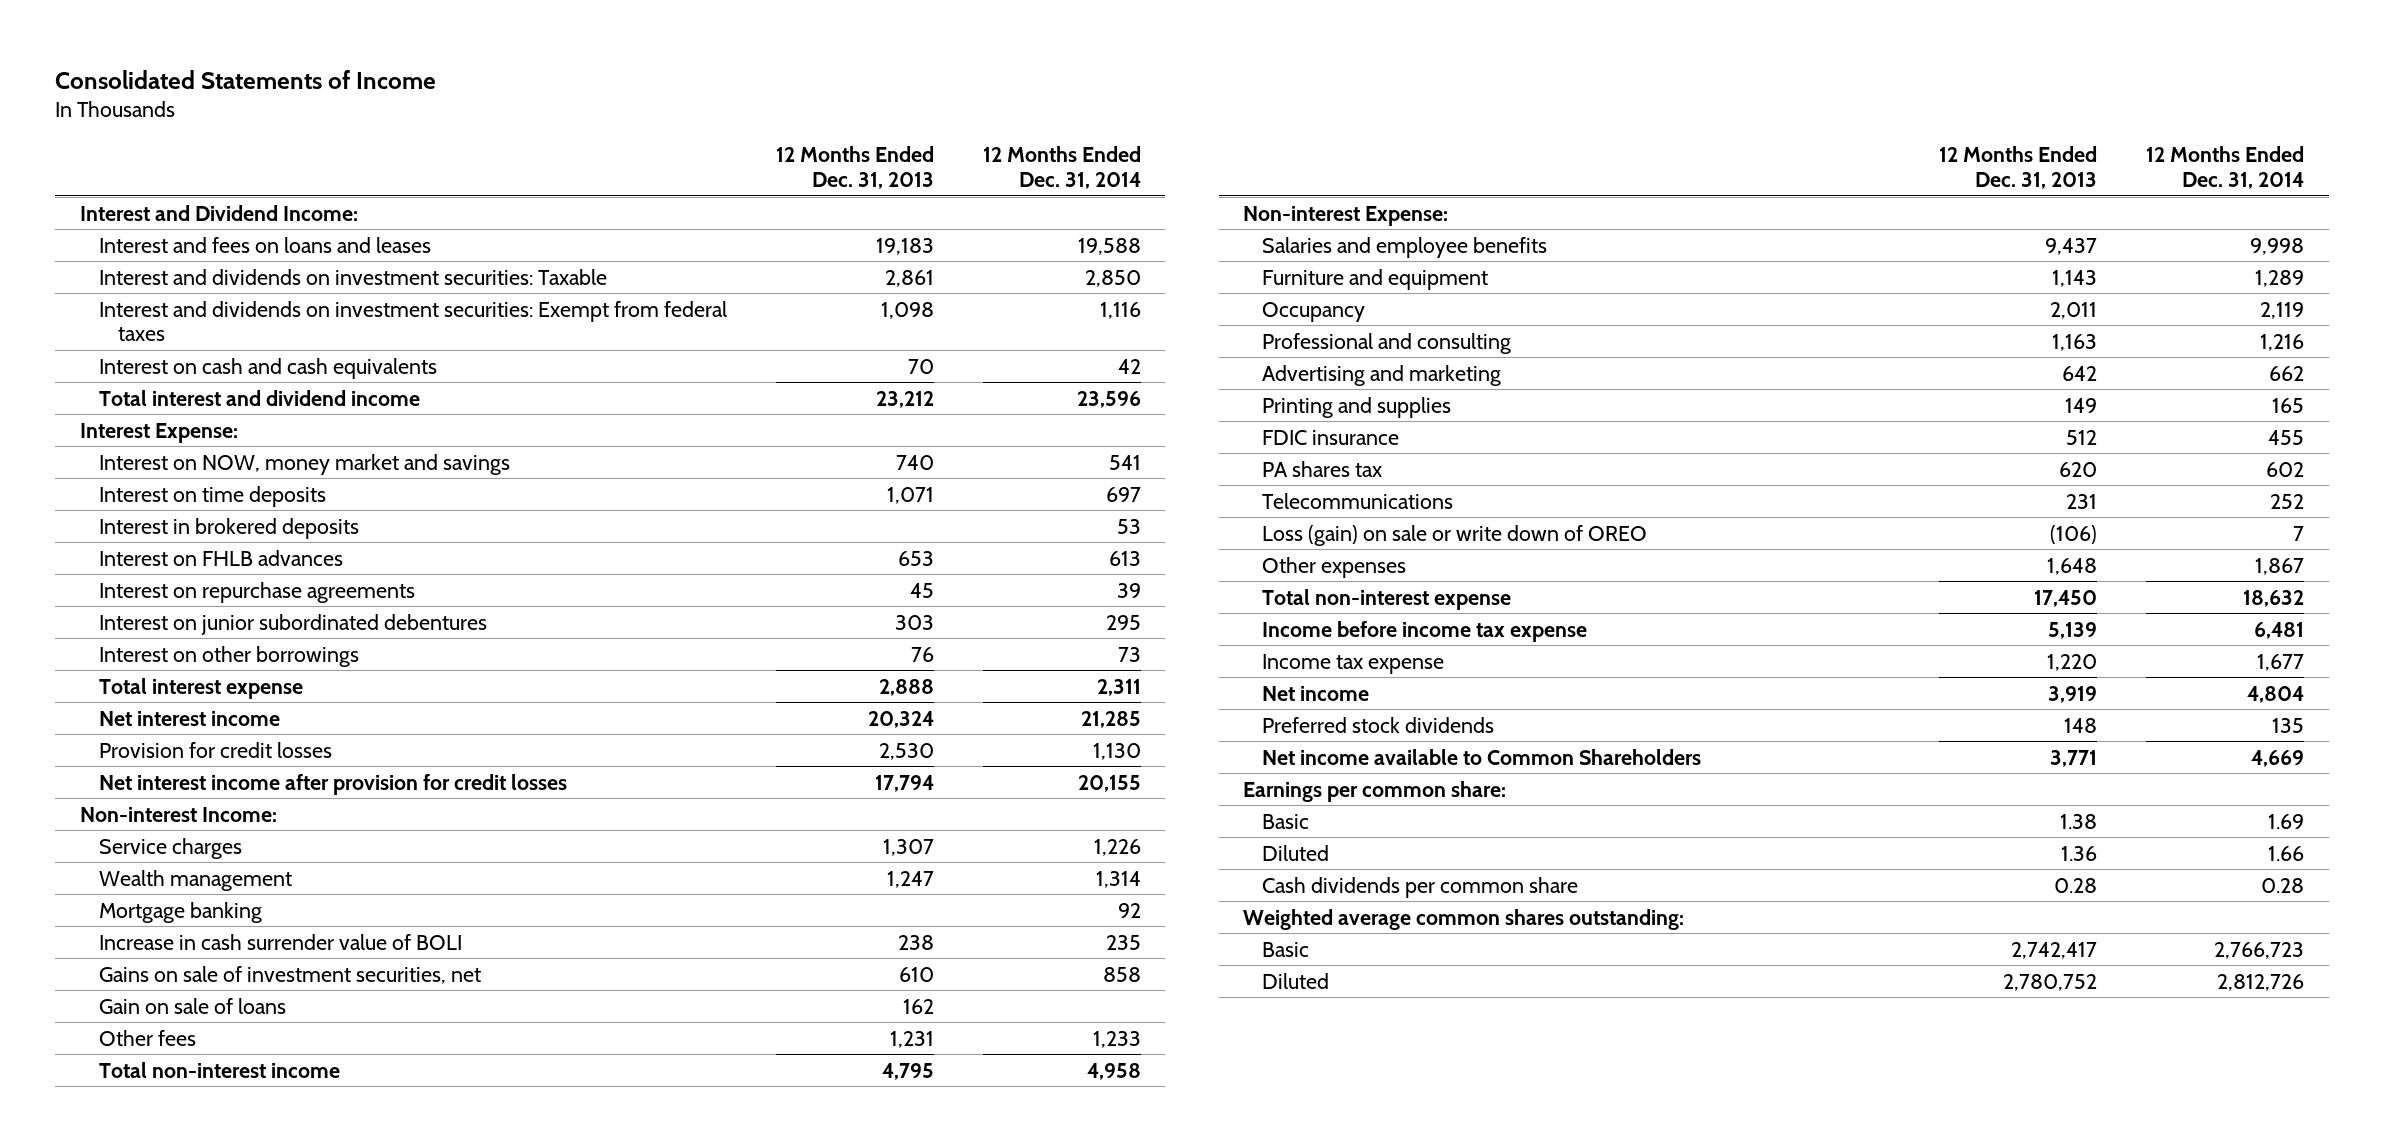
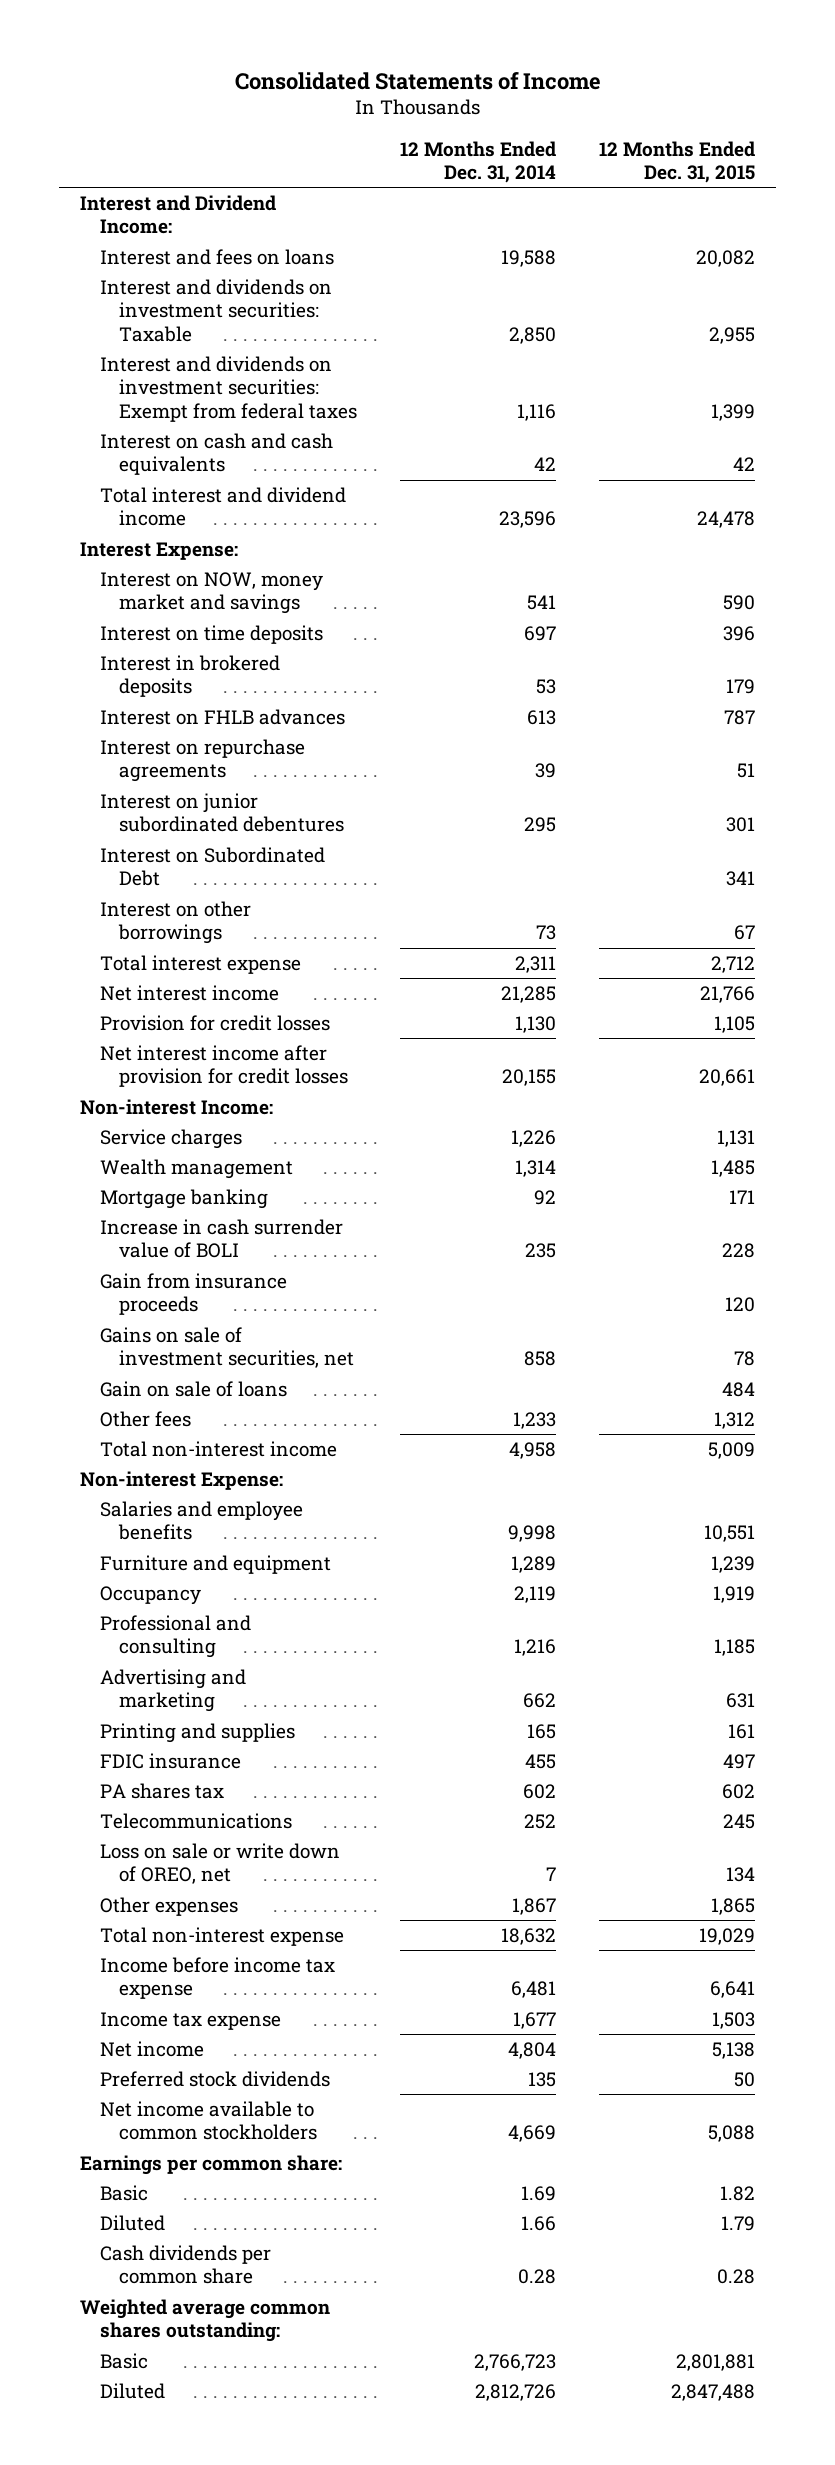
[775,146,934,190] 12 Months Ended Dec. 31, 2013 -> none
none -> [598,140,755,183] 12 Months Ended Dec. 31, 2015
[99,236,432,253] Interest and fees on loans and leases -> [99,249,334,266] Interest and fees on loans
none -> [99,847,325,887] Interest on Subordinated Debt
none -> [99,1273,287,1316] Gain from insurance proceeds
[1262,524,1648,546] Loss (gain) on sale or write down of OREO -> [99,1843,340,1885] Loss on sale or write down of OREO, net
[1262,748,1702,765] Net income available to Common Shareholders -> [99,2101,318,2141] Net income available to common stockholders

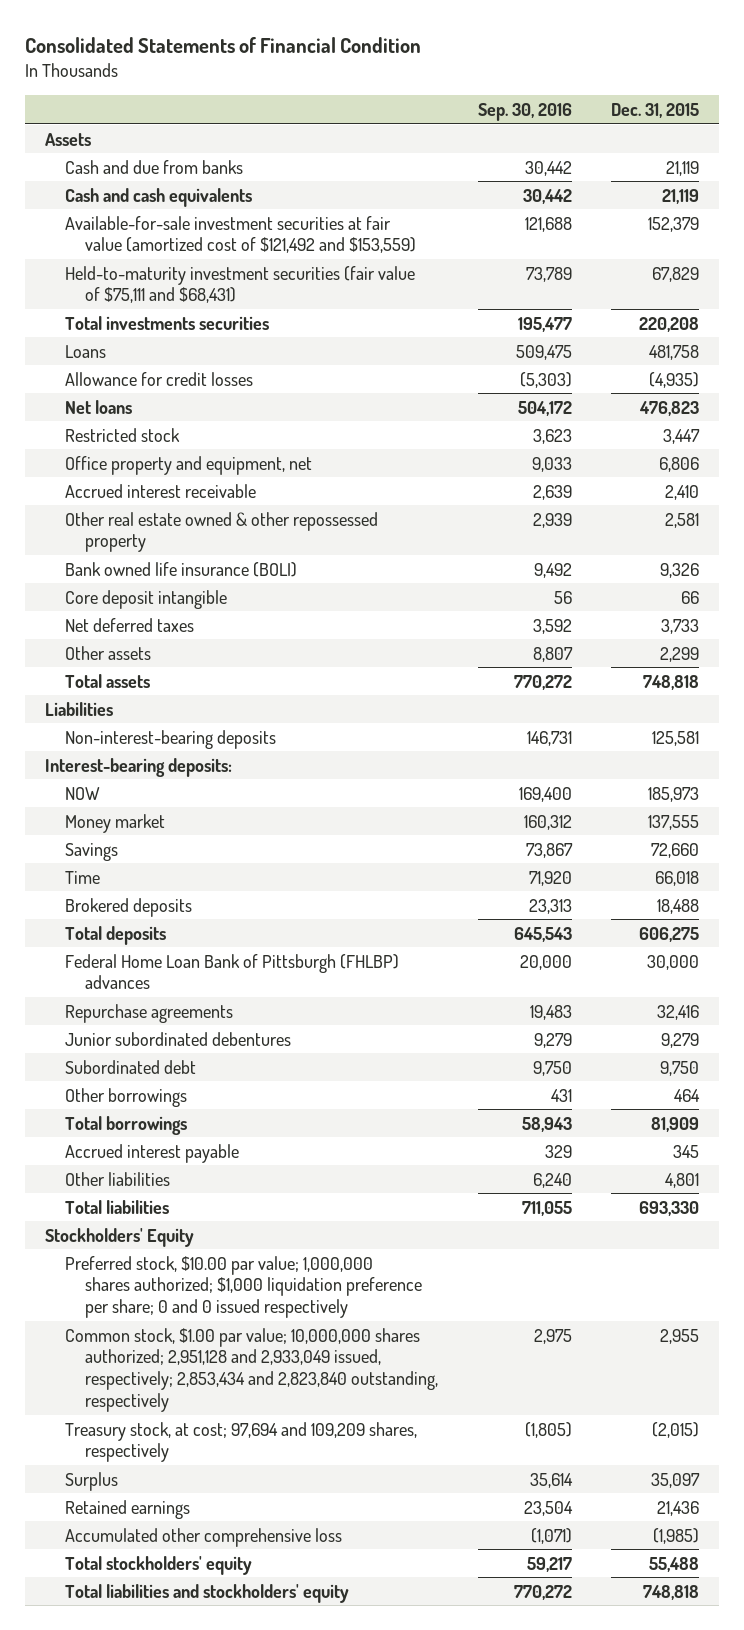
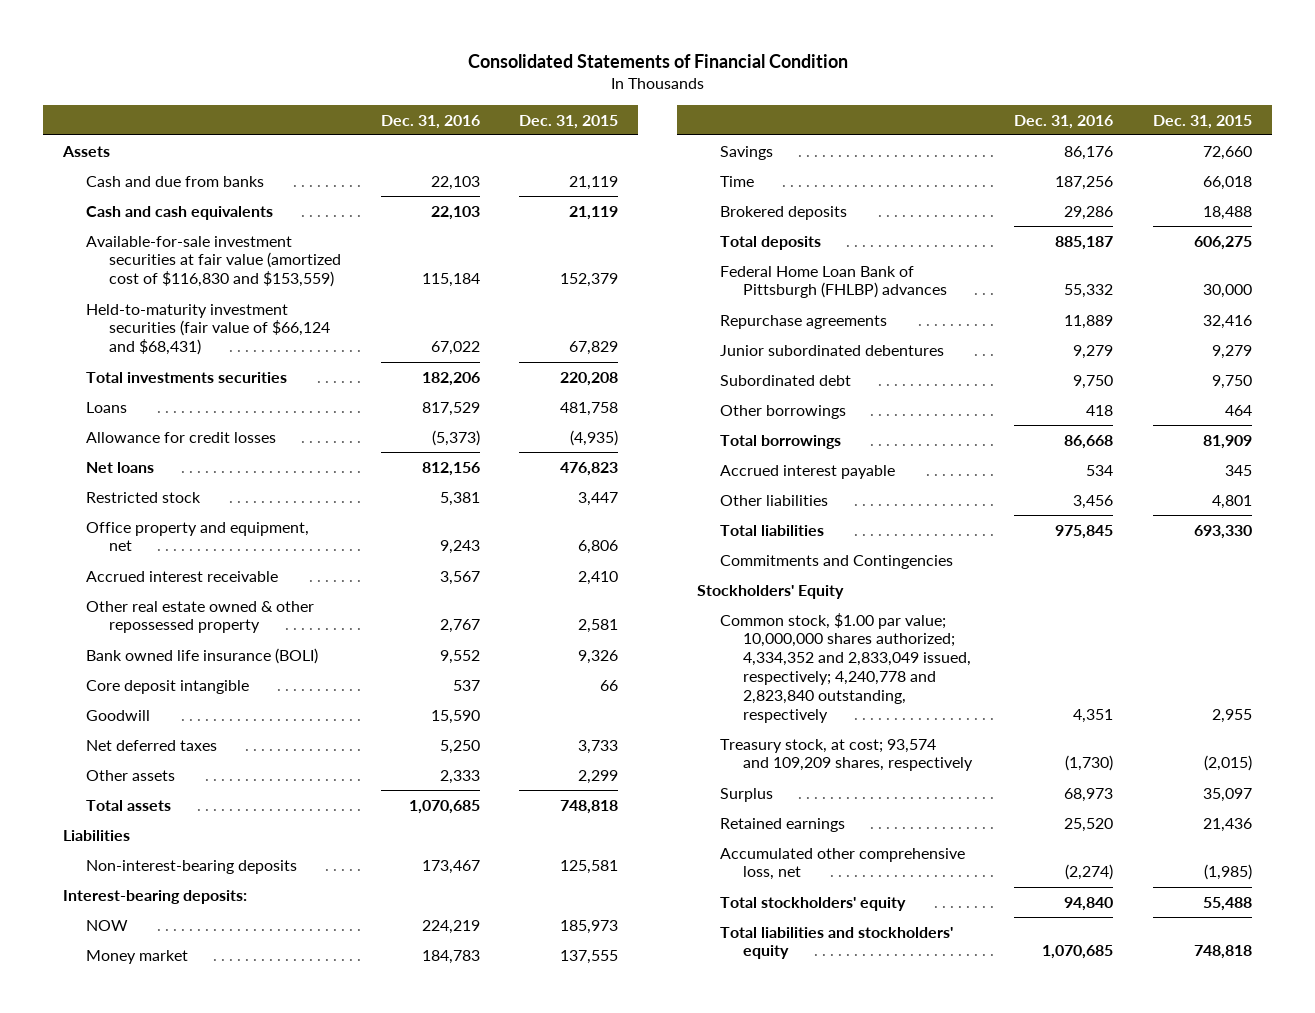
[477,103,572,122] Sep. 30, 2016 -> none
none -> [380,114,480,129] Dec. 31, 2016
[65,215,417,254] Available-for-sale investment securities at fair value (amortized cost of $121,492 and $153,559) -> [86,235,341,288] Available-for-sale investment securities at fair value (amortized cost of $116,830 and $153,559)
[65,265,416,304] Held-to-maturity investment securities (fair value of $75,111 and $68,431) -> [86,303,330,356] Held-to-maturity investment securities (fair value of $66,124 and $68,431)
none -> [86,709,151,721] Goodwill
none -> [719,554,953,569] Commitments and Contingencies
[65,1255,423,1319] Preferred stock, $10.00 par value; 1,000,000 shares authorized; $1,000 liquidation preference per share; 0 and 0 issued respectively -> none
[65,1327,439,1412] Common stock, $1.00 par value; 10,000,000 shares authorized; 2,951,128 and 2,933,049 issued, respectively; 2,853,434 and 2,823,840 outstanding, respectively -> [719,612,971,723] Common stock, $1.00 par value; 10,000,000 shares authorized; 4,334,352 and 2,833,049 issued, respectively; 4,240,778 and 2,823,840 outstanding, respectively
[65,1421,418,1463] Treasury stock, at cost; 97,694 and 109,209 shares, respectively -> [719,738,973,772] Treasury stock, at cost; 93,574 and 109,209 shares, respectively
[65,1527,343,1547] Accumulated other comprehensive loss -> [719,847,965,881] Accumulated other comprehensive loss, net

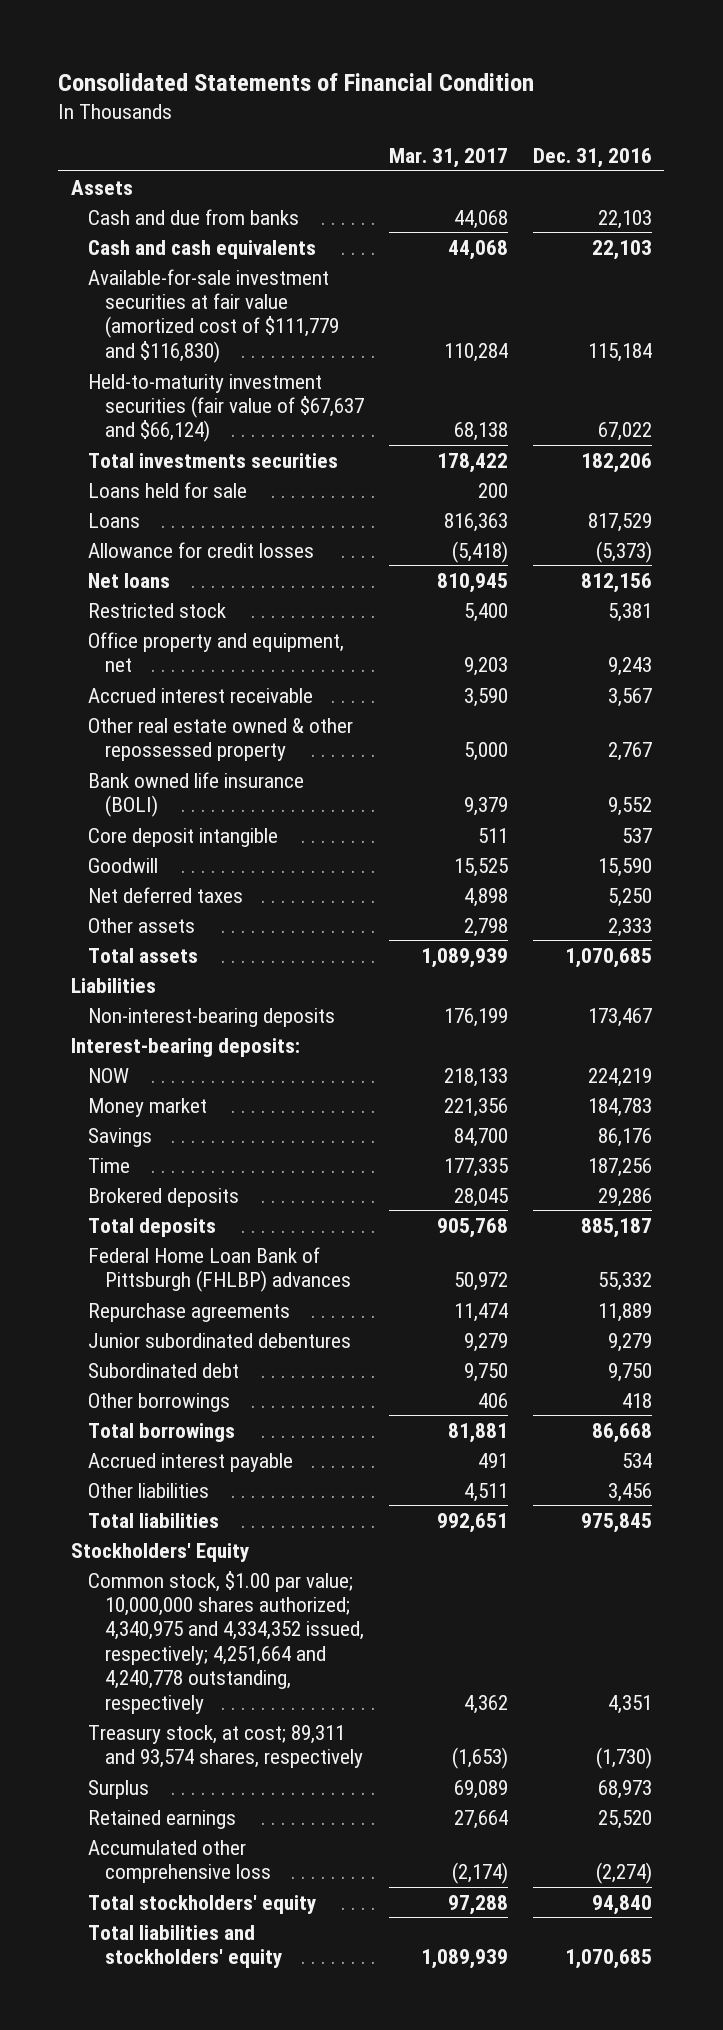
[519,114,619,129] Dec. 31, 2015 -> none
none -> [388,148,508,169] Mar. 31, 2017
[86,235,341,288] Available-for-sale investment securities at fair value (amortized cost of $116,830 and $153,559) -> [87,268,339,363] Available-for-sale investment securities at fair value (amortized cost of $111,779 and $116,830)
[86,303,330,356] Held-to-maturity investment securities (fair value of $66,124 and $68,431) -> [87,373,364,443] Held-to-maturity investment securities (fair value of $67,637 and $66,124)
none -> [87,481,247,498] Loans held for sale
[719,554,953,569] Commitments and Contingencies -> none
[719,612,971,723] Common stock, $1.00 par value; 10,000,000 shares authorized; 4,334,352 and 2,833,049 issued, respectively; 4,240,778 and 2,823,840 outstanding, respectively -> [87,1570,364,1714] Common stock, $1.00 par value; 10,000,000 shares authorized; 4,340,975 and 4,334,352 issued, respectively; 4,251,664 and 4,240,778 outstanding, respectively
[719,738,973,772] Treasury stock, at cost; 93,574 and 109,209 shares, respectively -> [87,1724,363,1769] Treasury stock, at cost; 89,311 and 93,574 shares, respectively
[719,847,965,881] Accumulated other comprehensive loss, net -> [87,1839,271,1884] Accumulated other comprehensive loss

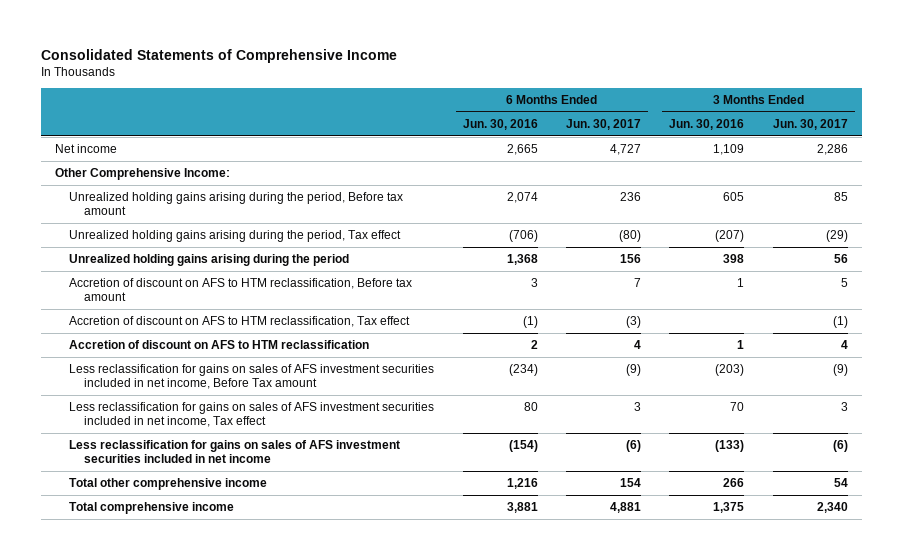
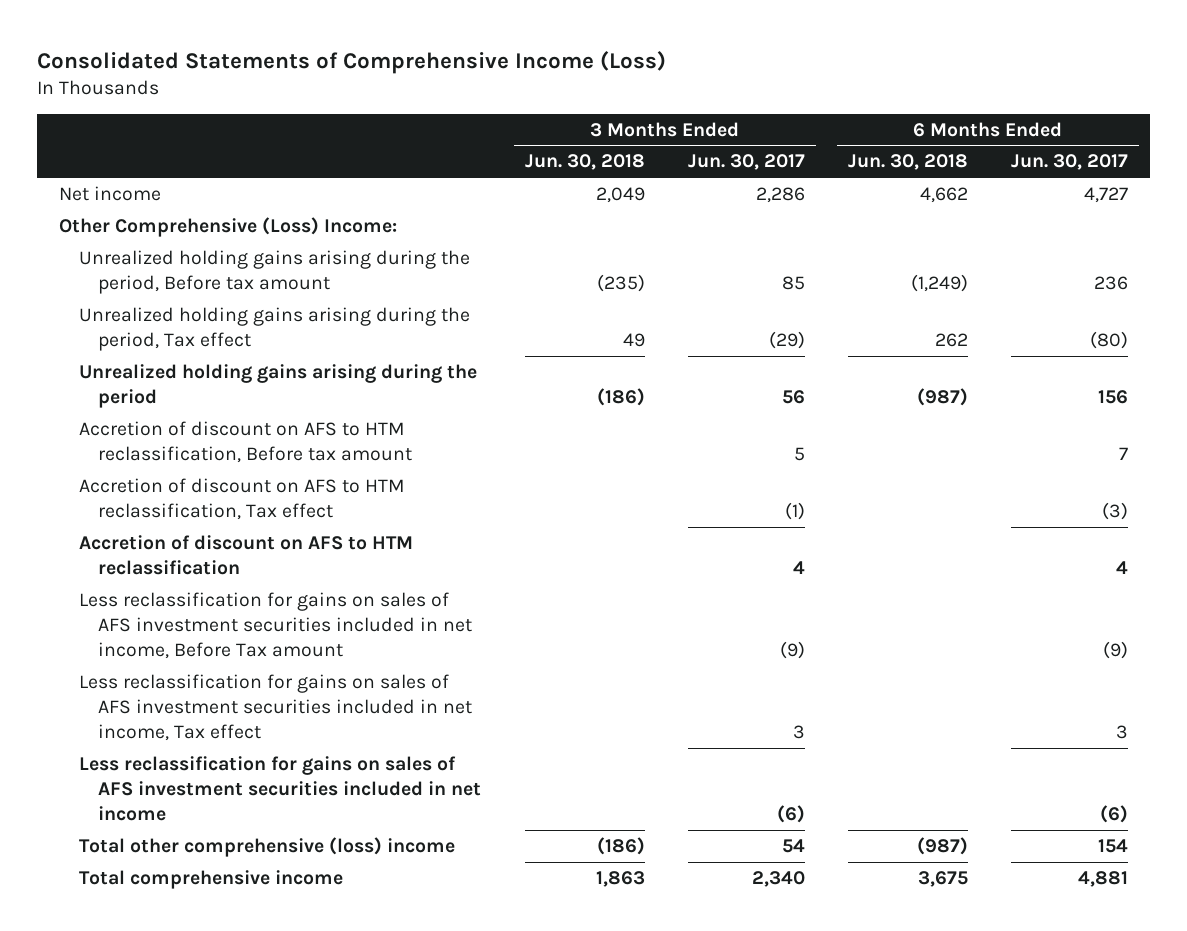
[40,48,397,63] Consolidated Statements of Comprehensive Income -> [37,50,667,74] Consolidated Statements of Comprehensive Income (Loss)
[462,119,538,131] Jun. 30, 2016 -> none
[669,119,745,131] Jun. 30, 2016 -> none
none -> [524,154,645,171] Jun. 30, 2018
none -> [847,154,968,171] Jun. 30, 2018
[54,168,230,181] Other Comprehensive Income: -> [59,217,398,238] Other Comprehensive (Loss) Income:
[69,478,268,491] Total other comprehensive income -> [78,837,455,858] Total other comprehensive (loss) income

